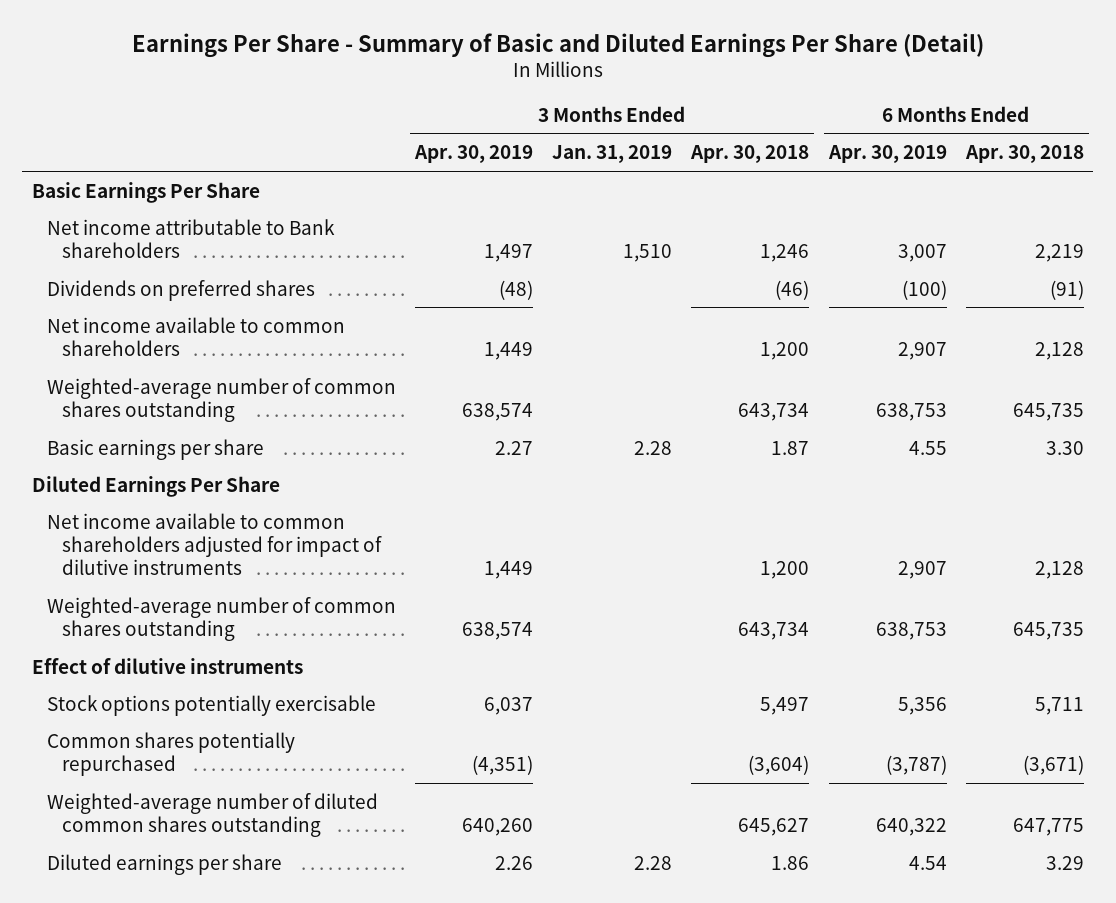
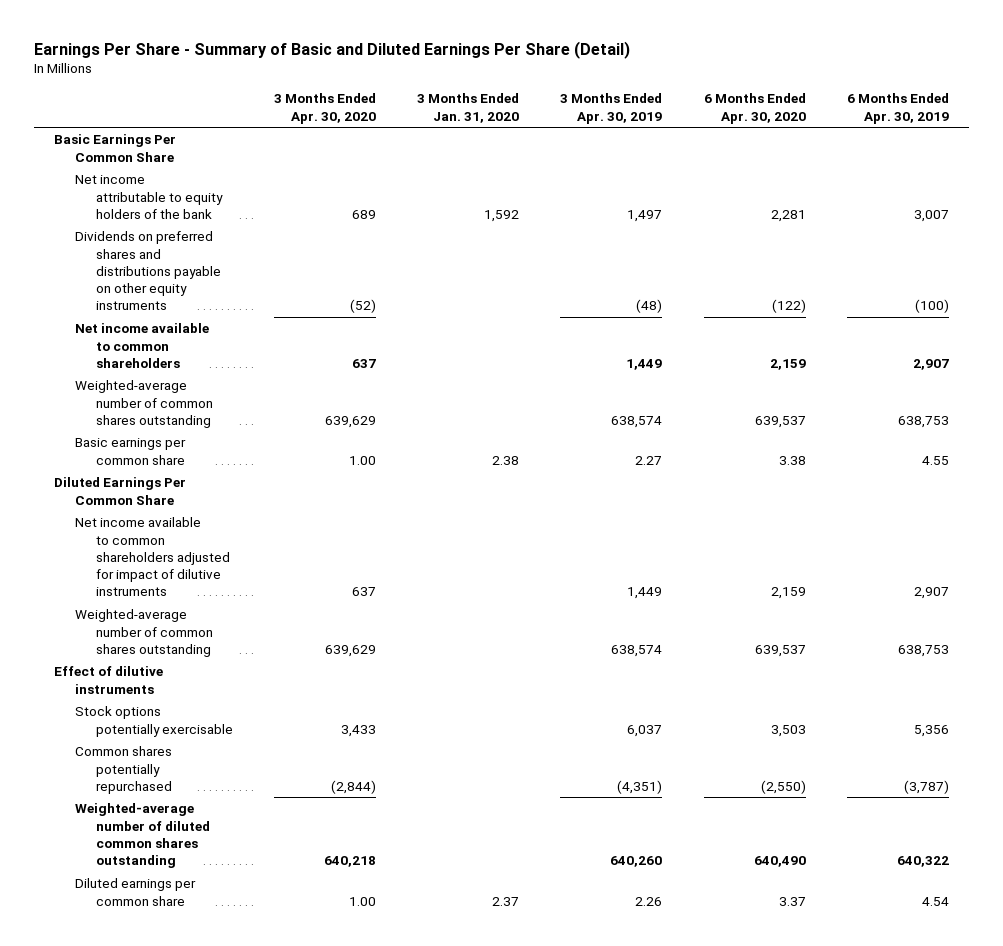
[552,145,673,164] Jan. 31, 2019 -> none
[690,145,810,164] Apr. 30, 2018 -> none
[964,145,1084,164] Apr. 30, 2018 -> none
none -> [274,93,377,124] 3 Months Ended Apr. 30, 2020
none -> [417,93,520,123] 3 Months Ended Jan. 31, 2020
none -> [703,93,806,124] 6 Months Ended Apr. 30, 2020
[31,181,260,203] Basic Earnings Per Share -> [54,134,177,162] Basic Earnings Per Common Share
[46,218,335,259] Net income attributable to Bank shareholders -> [75,175,224,219] Net income attributable to equity holders of the bank
[46,279,315,301] Dividends on preferred shares -> [75,231,222,311] Dividends on preferred shares and distributions payable on other equity instruments
[46,438,264,460] Basic earnings per share -> [75,438,187,465] Basic earnings per common share
[31,475,280,497] Diluted Earnings Per Share -> [54,477,187,505] Diluted Earnings Per Common Share
[46,853,282,875] Diluted earnings per share -> [75,878,197,906] Diluted earnings per common share

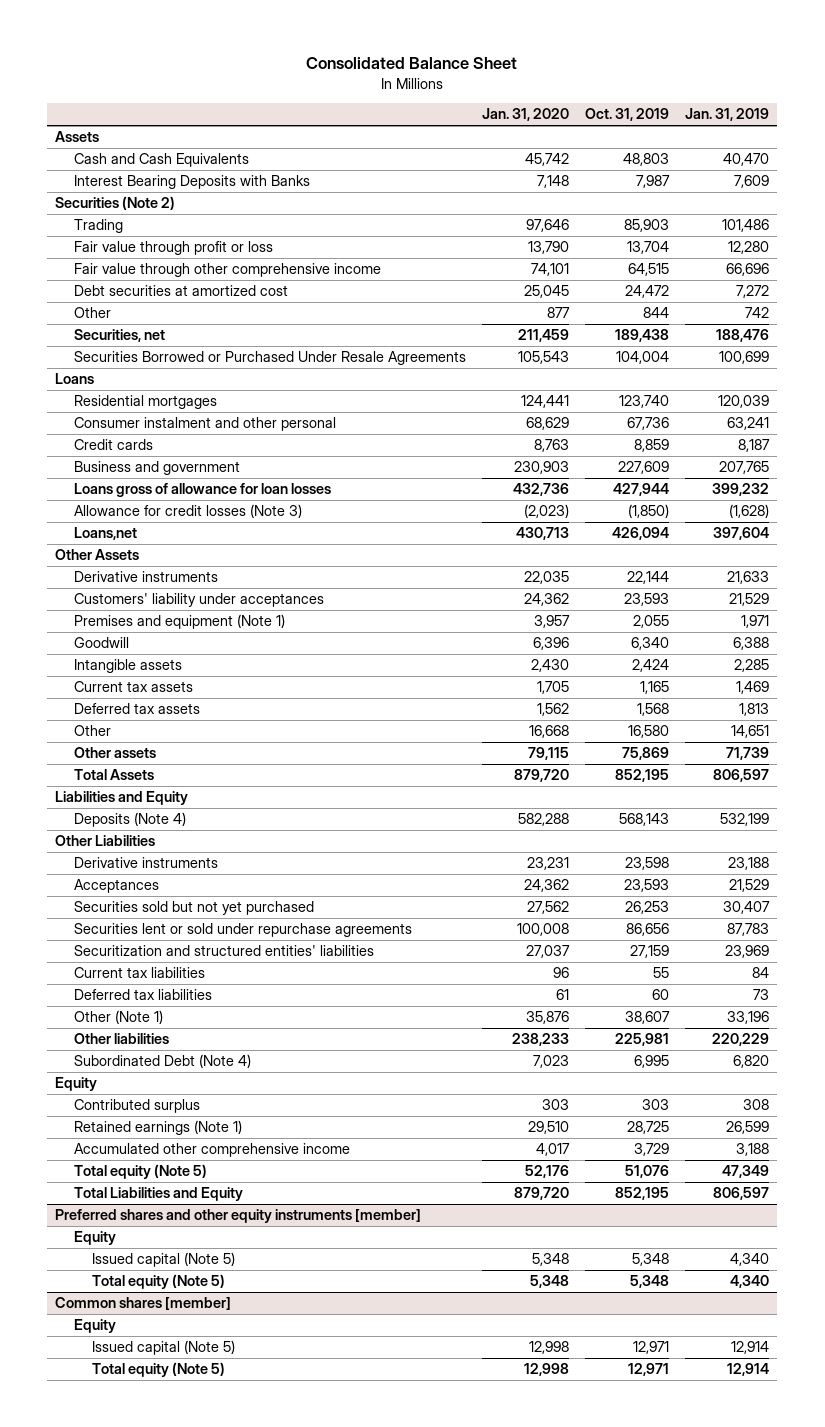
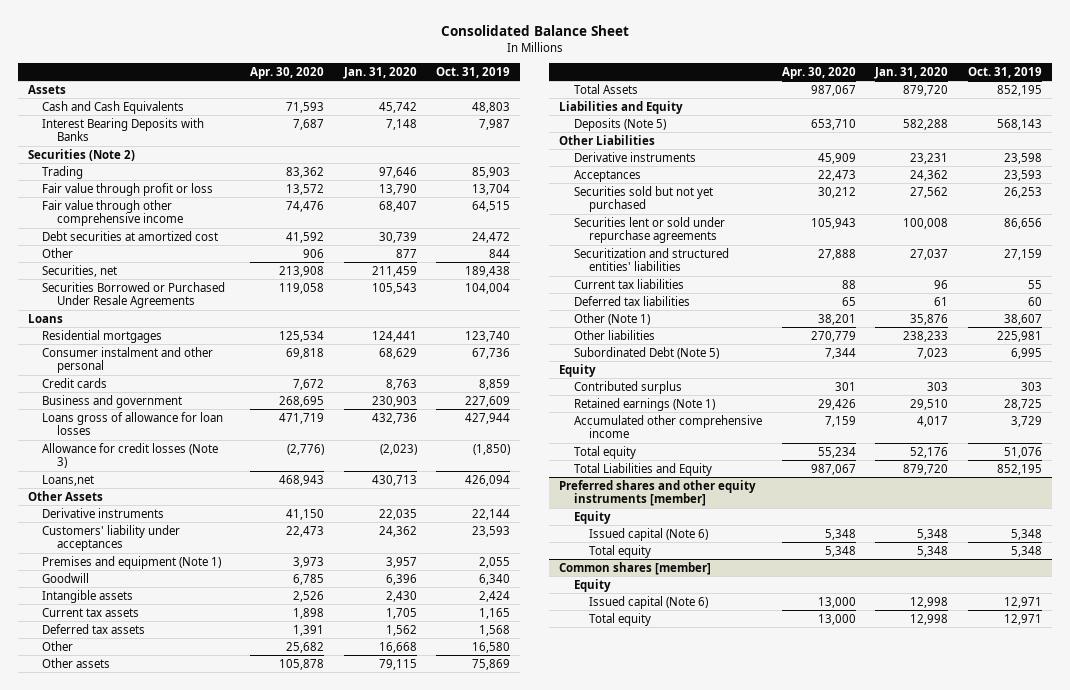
[685,108,770,122] Jan. 31, 2019 -> none
none -> [249,66,324,79] Apr. 30, 2020
[530,263,569,277] 74,101 -> [378,200,417,212] 68,407
[523,285,569,299] 25,045 -> [378,231,417,243] 30,739
[73,812,186,828] Deposits (Note 4) -> [573,117,666,131] Deposits (Note 5)
[73,1054,251,1069] Subordinated Debt (Note 4) -> [573,346,719,359] Subordinated Debt (Note 5)
[73,1164,207,1180] Total equity (Note 5) -> [573,445,636,459] Total equity
[92,1252,236,1268] Issued capital (Note 5) -> [588,527,708,541] Issued capital (Note 6)
[92,1274,226,1290] Total equity (Note 5) -> [588,544,651,558] Total equity
[92,1340,236,1356] Issued capital (Note 5) -> [588,595,708,609] Issued capital (Note 6)
[92,1362,226,1378] Total equity (Note 5) -> [588,612,651,626] Total equity

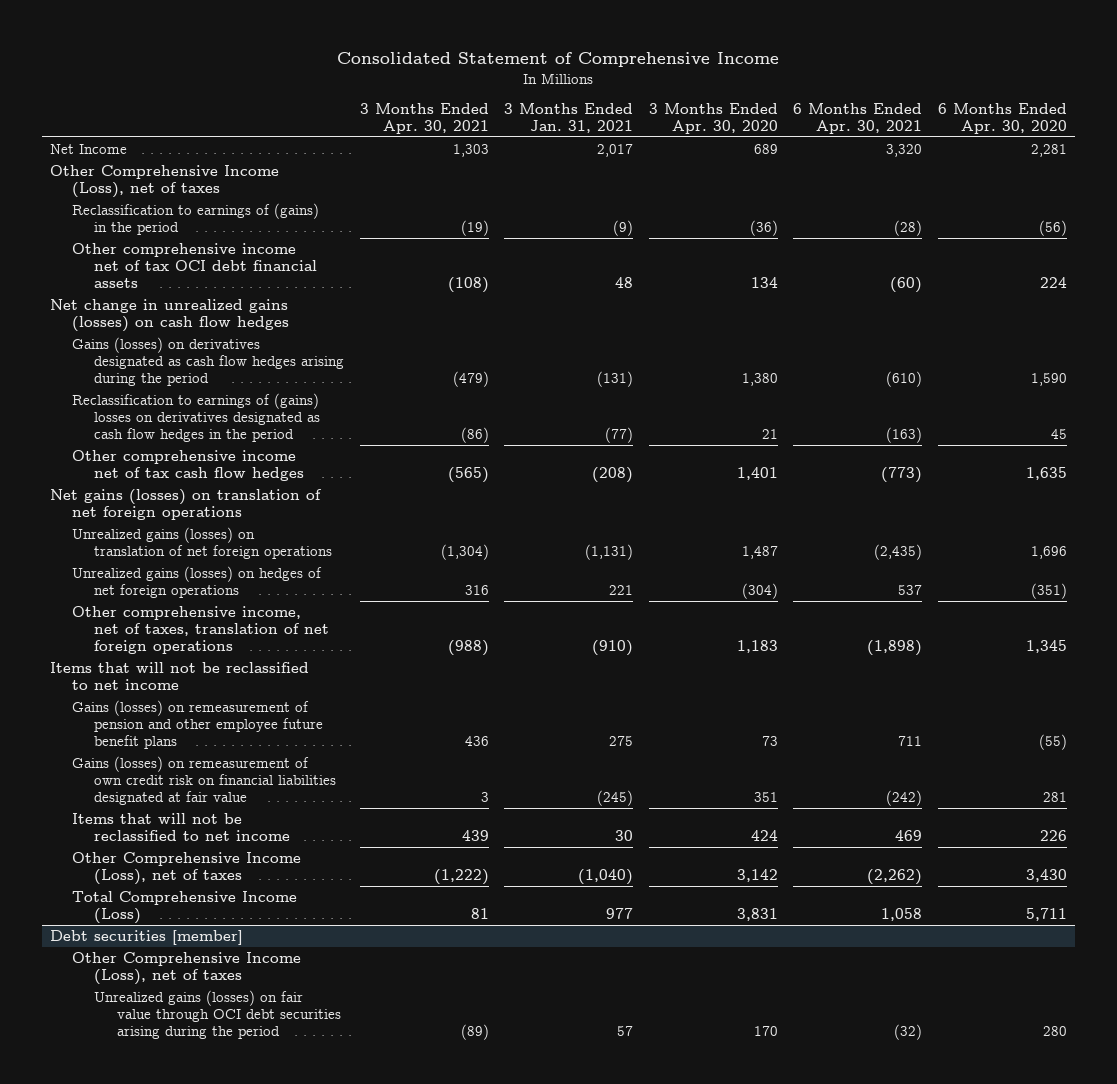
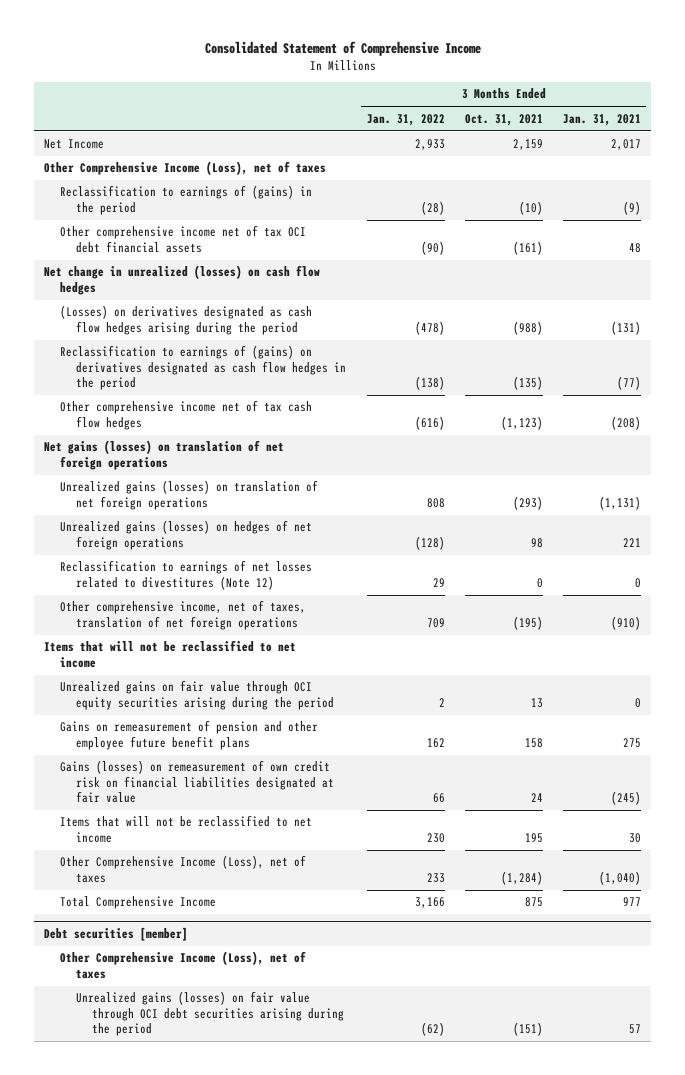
[359,102,489,134] 3 Months Ended Apr. 30, 2021 -> none
[648,102,778,134] 3 Months Ended Apr. 30, 2020 -> none
[793,102,923,134] 6 Months Ended Apr. 30, 2021 -> none
[937,102,1067,134] 6 Months Ended Apr. 30, 2020 -> none
none -> [366,113,445,126] Jan. 31, 2022
none -> [464,113,543,126] Oct. 31, 2021
[49,298,290,332] Net change in unrealized gains (losses) on cash flow hedges -> [44,265,321,295] Net change in unrealized (losses) on cash flow hedges
[72,336,345,386] Gains (losses) on derivatives designated as cash flow hedges arising during the period -> [60,305,313,335] (Losses) on derivatives designated as cash flow hedges arising during the period
[72,392,321,442] Reclassification to earnings of (gains) losses on derivatives designated as cash flow hedges in the period -> [60,345,347,391] Reclassification to earnings of (gains) on derivatives designated as cash flow hedges in the period
none -> [60,560,313,590] Reclassification to earnings of net losses related to divestitures (Note 12)
none -> [60,680,335,710] Unrealized gains on fair value through OCI equity securities arising during the period
[72,699,324,749] Gains (losses) on remeasurement of pension and other employee future benefit plans -> [60,720,319,750] Gains on remeasurement of pension and other employee future benefit plans
[72,890,298,924] Total Comprehensive Income (Loss) -> [60,896,217,910] Total Comprehensive Income

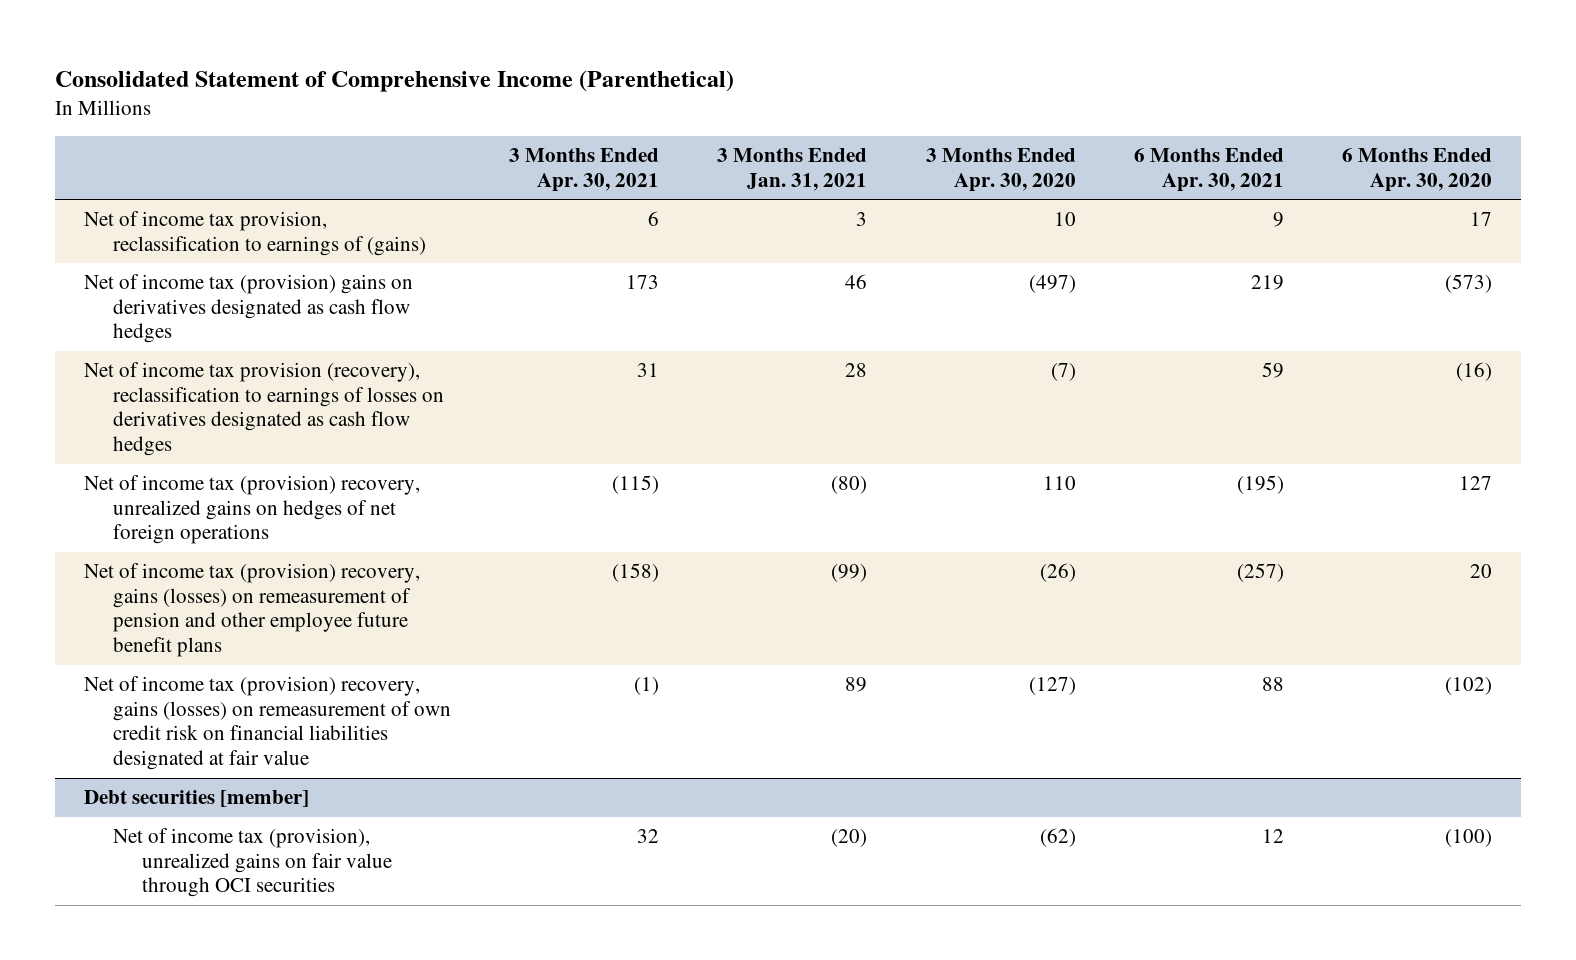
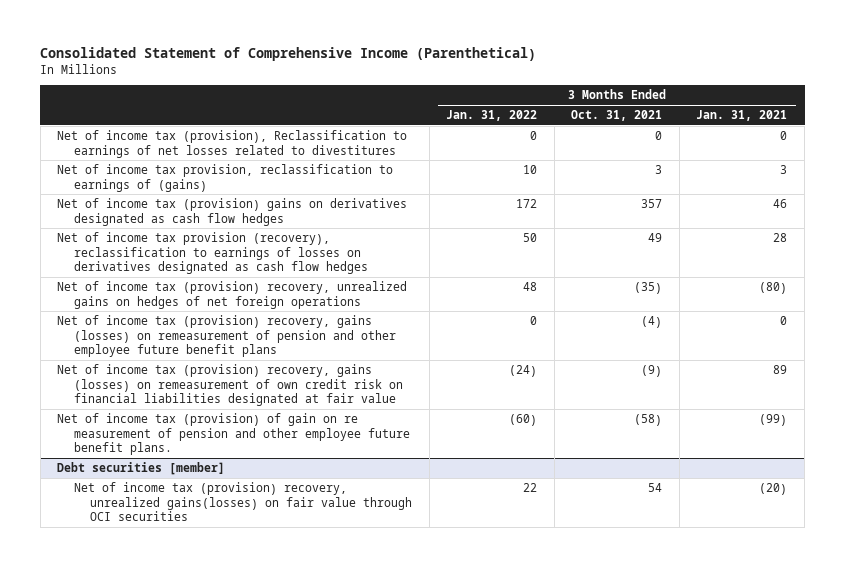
[509,148,660,192] 3 Months Ended Apr. 30, 2021 -> none
[925,148,1076,192] 3 Months Ended Apr. 30, 2020 -> none
[1133,148,1284,192] 6 Months Ended Apr. 30, 2021 -> none
[1342,148,1493,192] 6 Months Ended Apr. 30, 2020 -> none
none -> [446,110,538,122] Jan. 31, 2022
none -> [571,110,663,122] Oct. 31, 2021
none -> [57,130,408,158] Net of income tax (provision), Reclassification to earnings of net losses related to divestitures
[831,564,868,583] (99) -> [780,316,788,326] 0
none -> [57,413,410,456] Net of income tax (provision) of gain on re measurement of pension and other employee future benefit plans.
[113,828,393,898] Net of income tax (provision), unrealized gains on fair value through OCI securities -> [73,482,413,522] Net of income tax (provision) recovery, unrealized gains(losses) on fair value through OCI securities

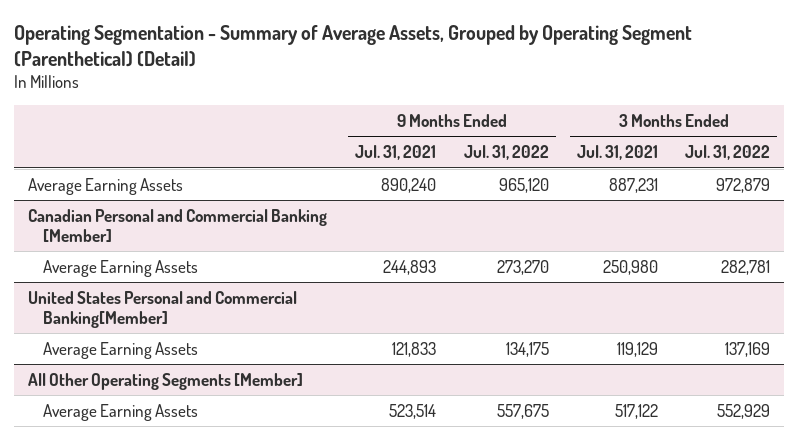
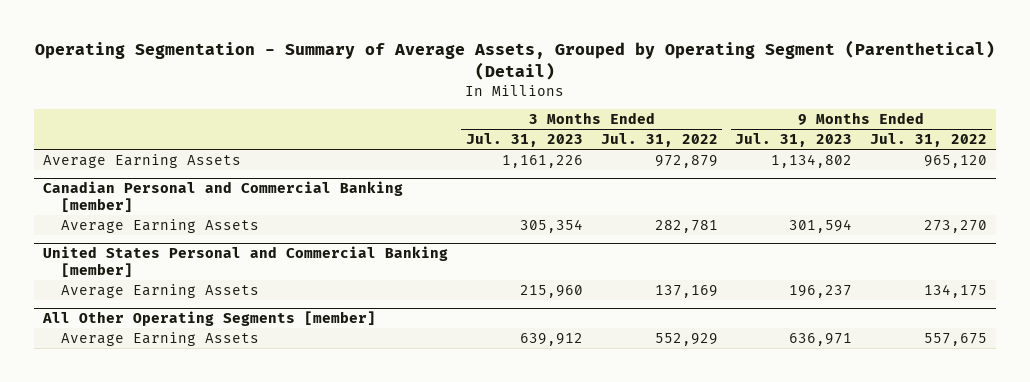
[354,145,436,161] Jul. 31, 2021 -> none
[576,145,658,161] Jul. 31, 2021 -> none
none -> [465,133,583,148] Jul. 31, 2023
none -> [735,133,853,148] Jul. 31, 2023
[27,208,327,242] Canadian Personal and Commercial Banking [Member] -> [42,181,403,212] Canadian Personal and Commercial Banking [member]
[27,290,297,328] United States Personal and Commercial Banking[Member] -> [42,246,448,277] United States Personal and Commercial Banking [member]
[27,372,303,390] All Other Operating Segments [Member] -> [41,311,376,327] All Other Operating Segments [member]

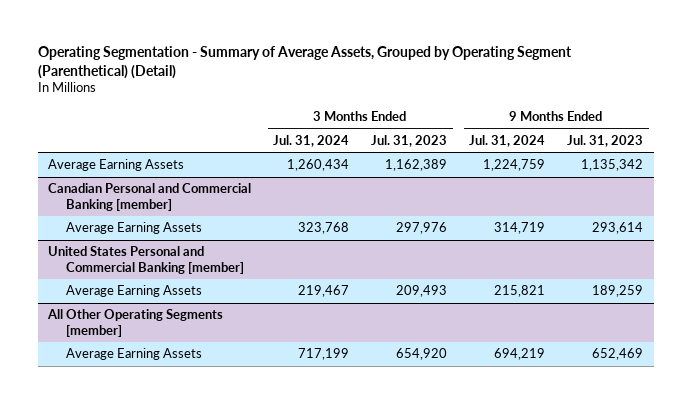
[600,133,718,148] Jul. 31, 2022 -> none
[870,133,988,148] Jul. 31, 2022 -> none
none -> [273,134,350,147] Jul. 31, 2024
none -> [469,134,546,147] Jul. 31, 2024
[501,154,583,168] 1,161,226 -> [385,159,448,172] 1,162,389
[771,153,853,168] 1,134,802 -> [581,159,644,172] 1,135,342
[519,218,583,233] 305,354 -> [396,222,448,235] 297,976
[789,218,853,233] 301,594 -> [592,222,644,235] 293,614
[519,284,583,298] 215,960 -> [396,285,448,298] 209,493
[789,284,853,298] 196,237 -> [592,285,644,298] 189,259
[519,332,583,346] 639,912 -> [396,348,448,361] 654,920
[789,332,853,346] 636,971 -> [592,348,644,361] 652,469

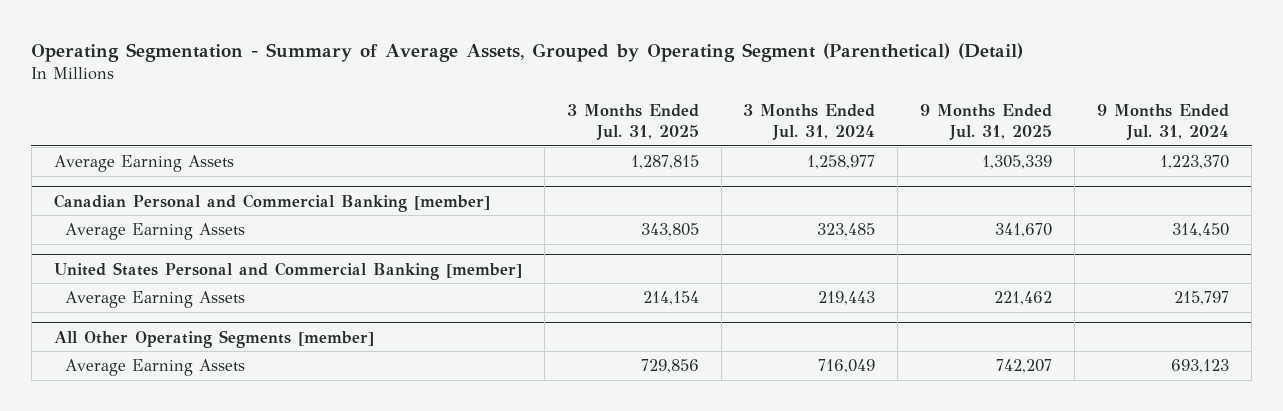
[371,134,448,147] Jul. 31, 2023 -> none
[567,134,644,147] Jul. 31, 2023 -> none
none -> [566,104,699,140] 3 Months Ended Jul. 31, 2025
none -> [920,104,1053,140] 9 Months Ended Jul. 31, 2025
[287,159,350,172] 1,260,434 -> [807,155,876,170] 1,258,977
[483,159,546,172] 1,224,759 -> [1160,155,1230,170] 1,223,370
[298,222,350,235] 323,768 -> [817,223,876,238] 323,485
[494,222,546,235] 314,719 -> [1172,223,1230,238] 314,450
[298,285,350,298] 219,467 -> [818,291,876,306] 219,443
[494,285,546,298] 215,821 -> [1174,291,1230,306] 215,797
[298,348,350,361] 717,199 -> [818,359,876,374] 716,049
[494,348,546,361] 694,219 -> [1171,359,1230,374] 693,123

